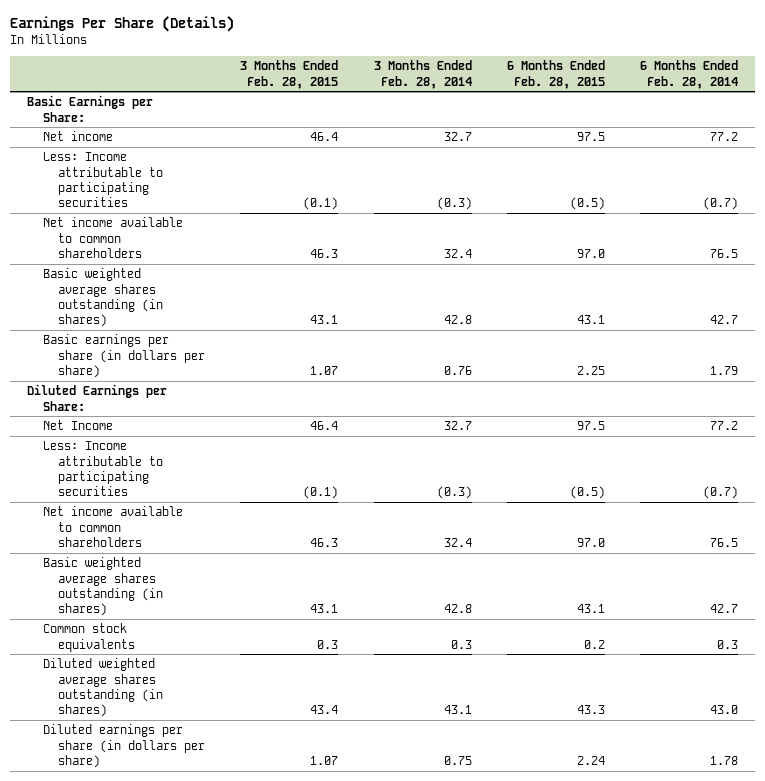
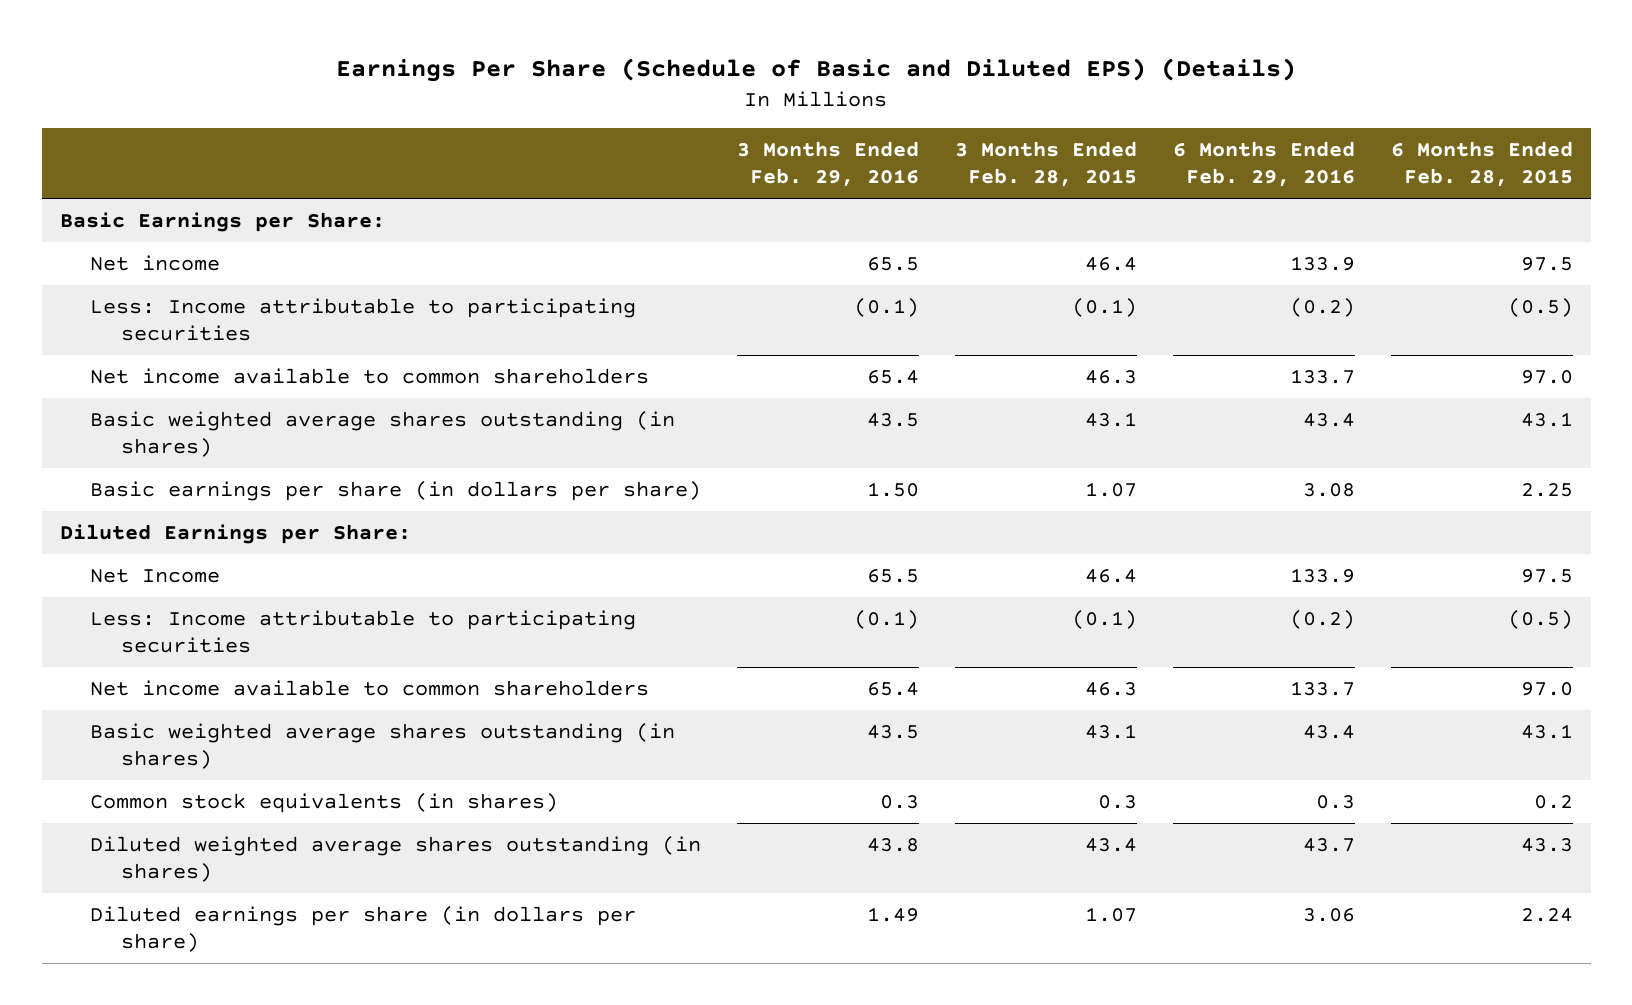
[9,16,234,33] Earnings Per Share (Details) -> [336,58,1297,83] Earnings Per Share (Schedule of Basic and Diluted EPS) (Details)
[373,60,472,89] 3 Months Ended Feb. 28, 2014 -> none
[639,60,738,89] 6 Months Ended Feb. 28, 2014 -> none
none -> [737,141,920,188] 3 Months Ended Feb. 29, 2016
none -> [1172,141,1355,188] 6 Months Ended Feb. 29, 2016
[42,623,136,652] Common stock equivalents -> [90,793,559,814] Common stock equivalents (in shares)

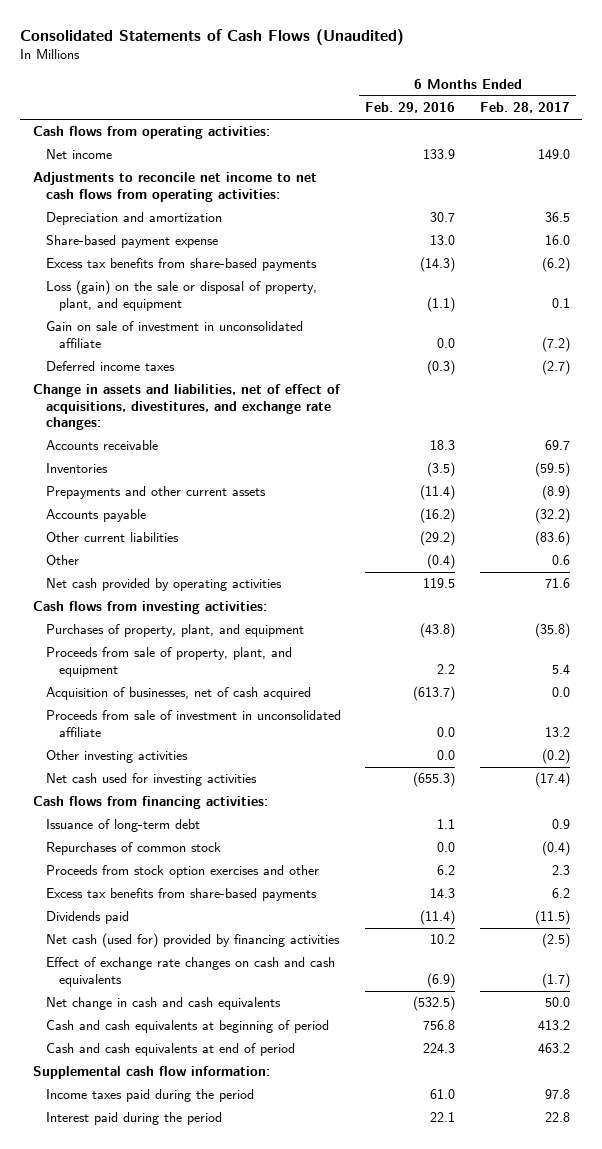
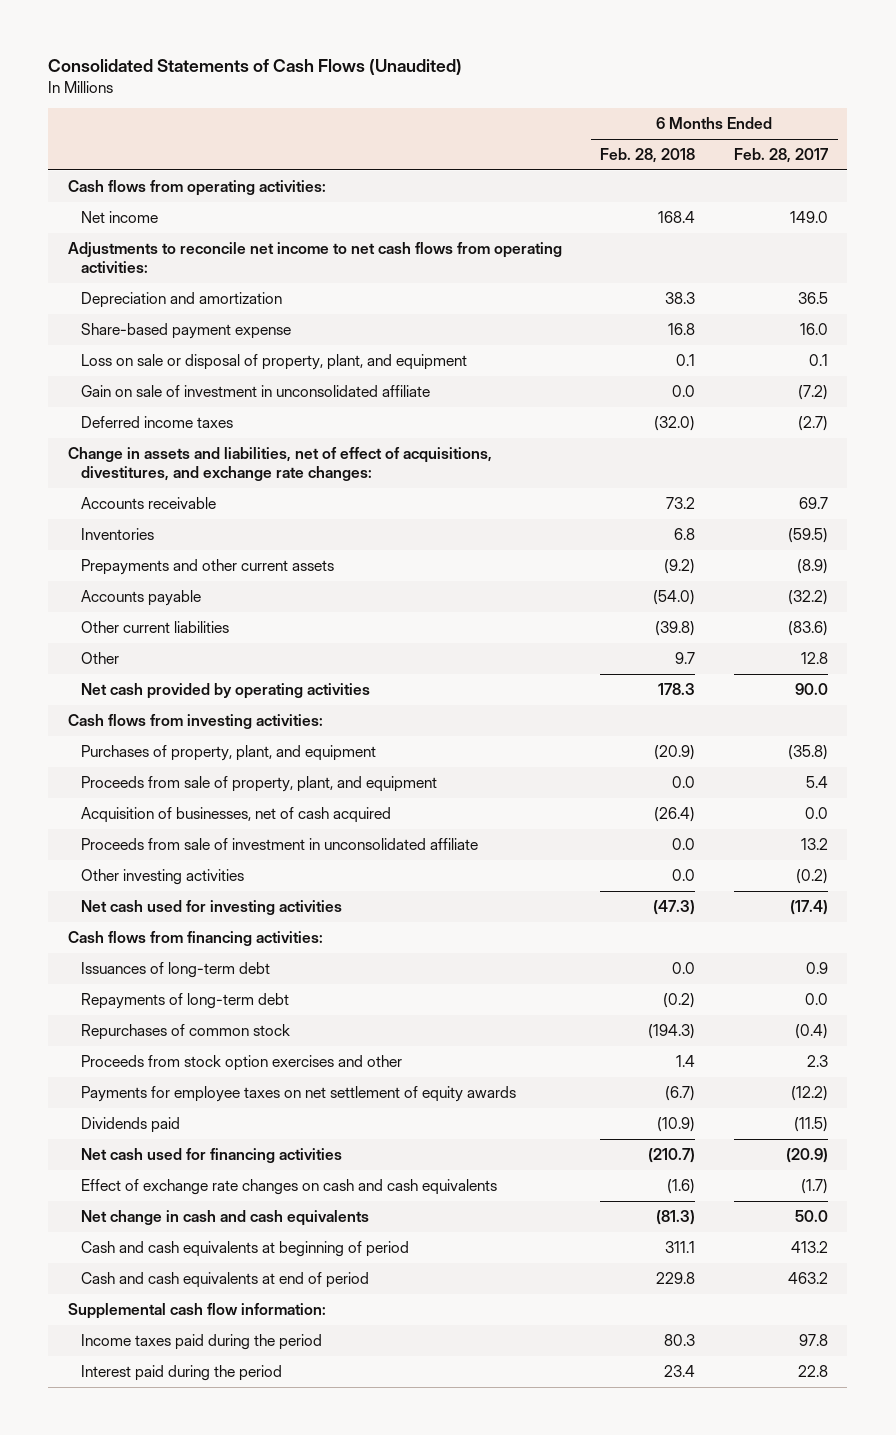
[365,102,456,114] Feb. 29, 2016 -> none
none -> [600,148,696,164] Feb. 28, 2018
[45,258,317,272] Excess tax benefits from share-based payments -> none
[45,280,317,311] Loss (gain) on the sale or disposal of property, plant, and equipment -> [80,354,467,371] Loss on sale or disposal of property, plant, and equipment
[551,555,570,566] 0.6 -> [801,652,829,665] 12.8
[544,578,570,589] 71.6 -> [795,683,829,696] 90.0
[45,819,200,833] Issuance of long-term debt -> [80,962,270,979] Issuances of long-term debt
none -> [80,993,289,1010] Repayments of long-term debt
[45,888,317,902] Excess tax benefits from share-based payments -> none
none -> [80,1086,516,1103] Payments for employee taxes on net settlement of equity awards
[45,933,340,949] Net cash (used for) provided by financing activities -> [80,1148,342,1164] Net cash used for financing activities
[541,933,570,949] (2.5) -> [786,1148,829,1164] (20.9)

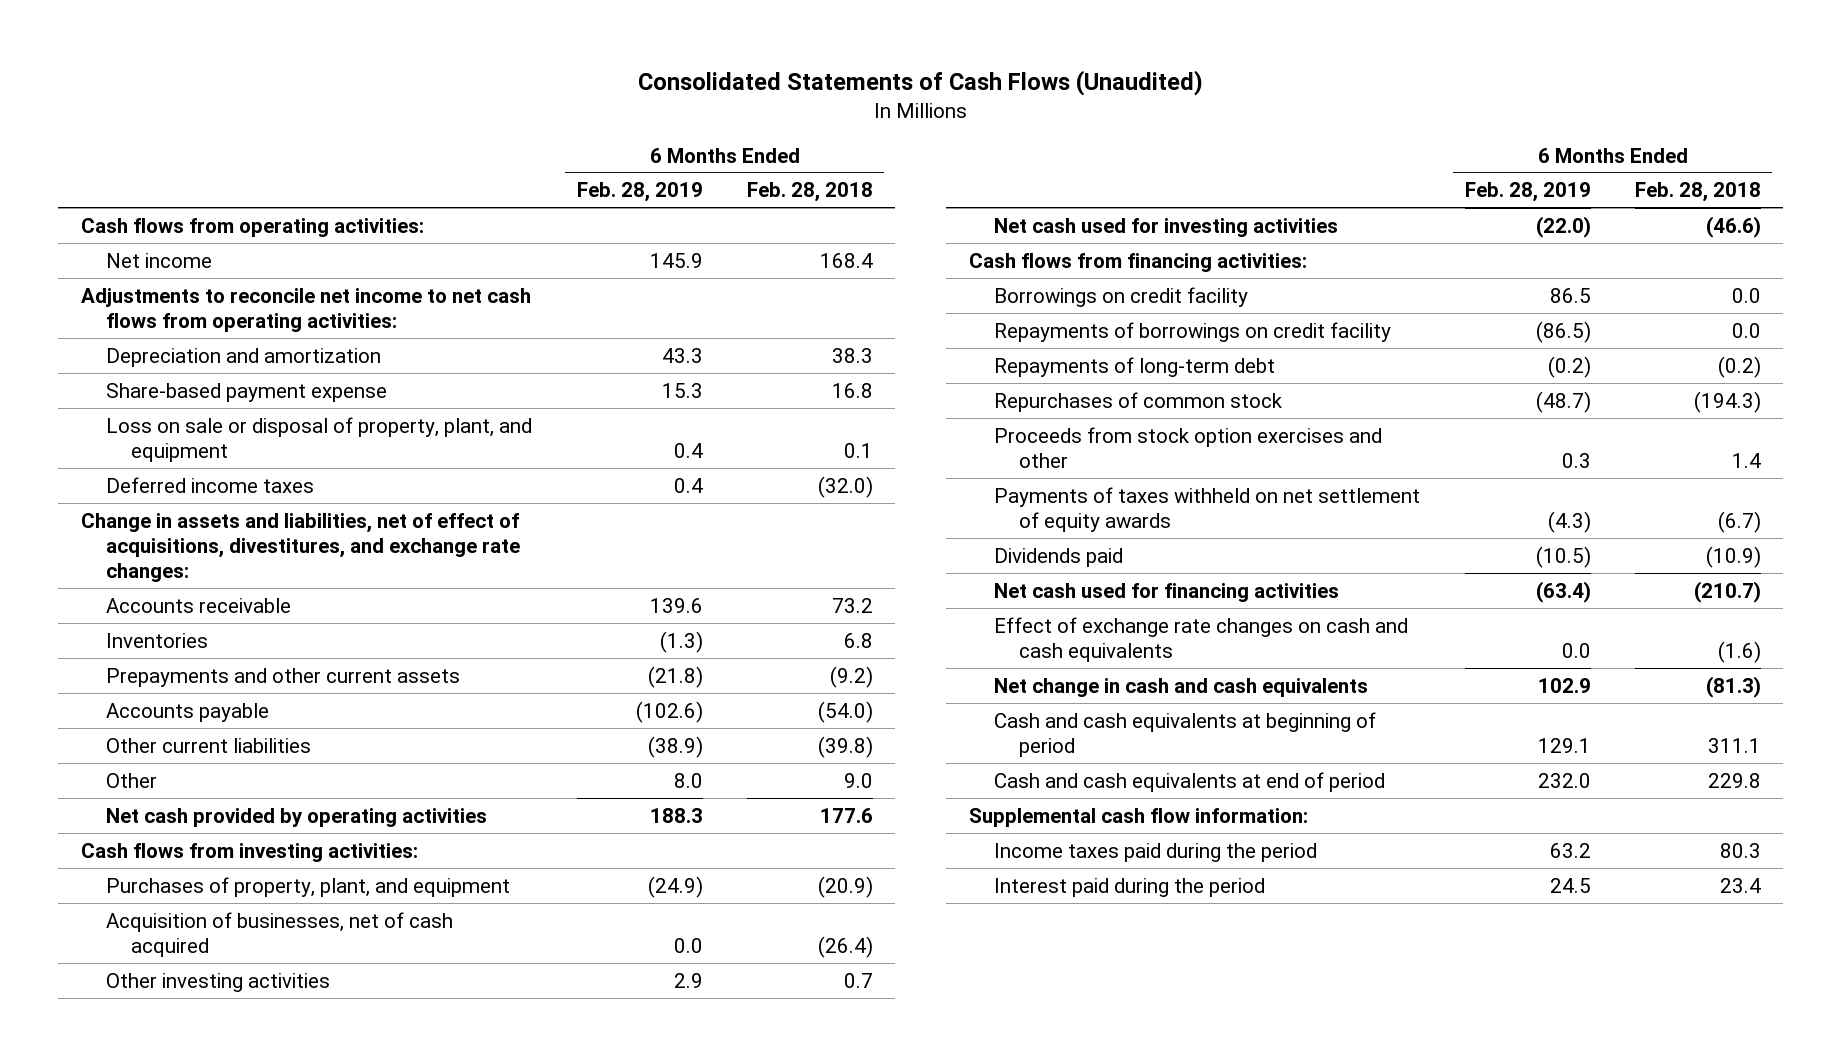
[734,148,829,164] Feb. 28, 2017 -> none
none -> [576,182,703,203] Feb. 28, 2019
[80,385,430,398] Gain on sale of investment in unconsolidated affiliate -> none
[675,652,696,665] 9.7 -> [844,772,874,788] 9.0
[658,683,696,696] 178.3 -> [820,807,874,823] 177.6
[80,776,437,793] Proceeds from sale of property, plant, and equipment -> none
[80,838,478,851] Proceeds from sale of investment in unconsolidated affiliate -> none
[672,869,696,882] 0.0 -> [844,972,874,988] 0.7
[653,900,696,916] (47.3) -> [1706,215,1762,238] (46.6)
[80,962,270,979] Issuances of long-term debt -> none
none -> [994,286,1249,307] Borrowings on credit facility
none -> [994,321,1392,342] Repayments of borrowings on credit facility
[80,1086,516,1103] Payments for employee taxes on net settlement of equity awards -> [994,486,1421,532] Payments of taxes withheld on net settlement of equity awards

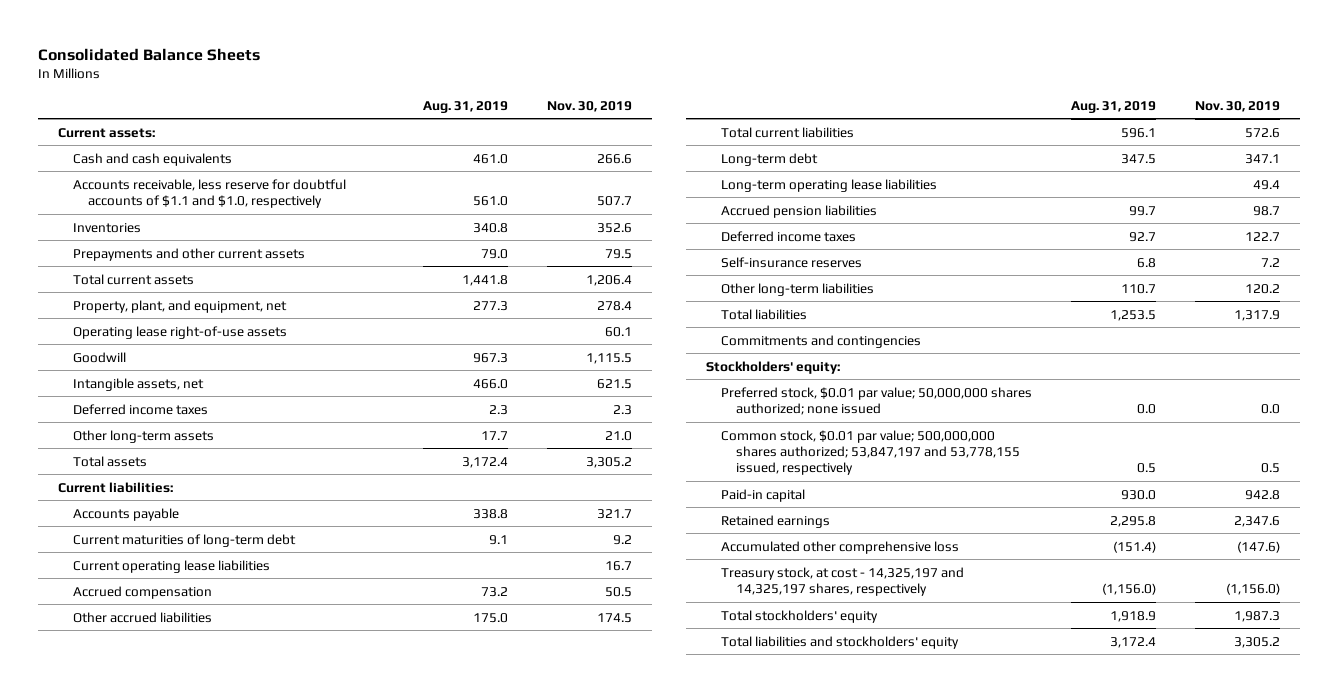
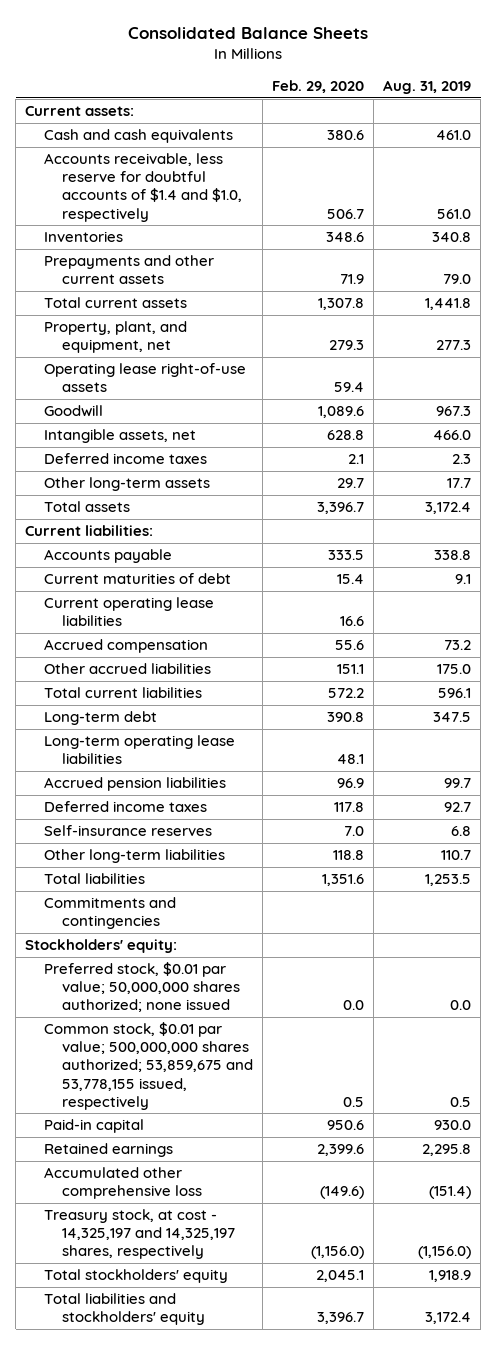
[547,100,633,112] Nov. 30, 2019 -> none
none -> [272,79,365,93] Feb. 29, 2020
[72,178,346,208] Accounts receivable, less reserve for doubtful accounts of $1.1 and $1.0, respectively -> [43,153,243,222] Accounts receivable, less reserve for doubtful accounts of $1.4 and $1.0, respectively
[72,533,296,547] Current maturities of long-term debt -> [43,573,231,585] Current maturities of debt
[721,429,1021,476] Common stock, $0.01 par value; 500,000,000 shares authorized; 53,847,197 and 53,778,155 issued, respectively -> [43,1022,254,1110] Common stock, $0.01 par value; 500,000,000 shares authorized; 53,859,675 and 53,778,155 issued, respectively

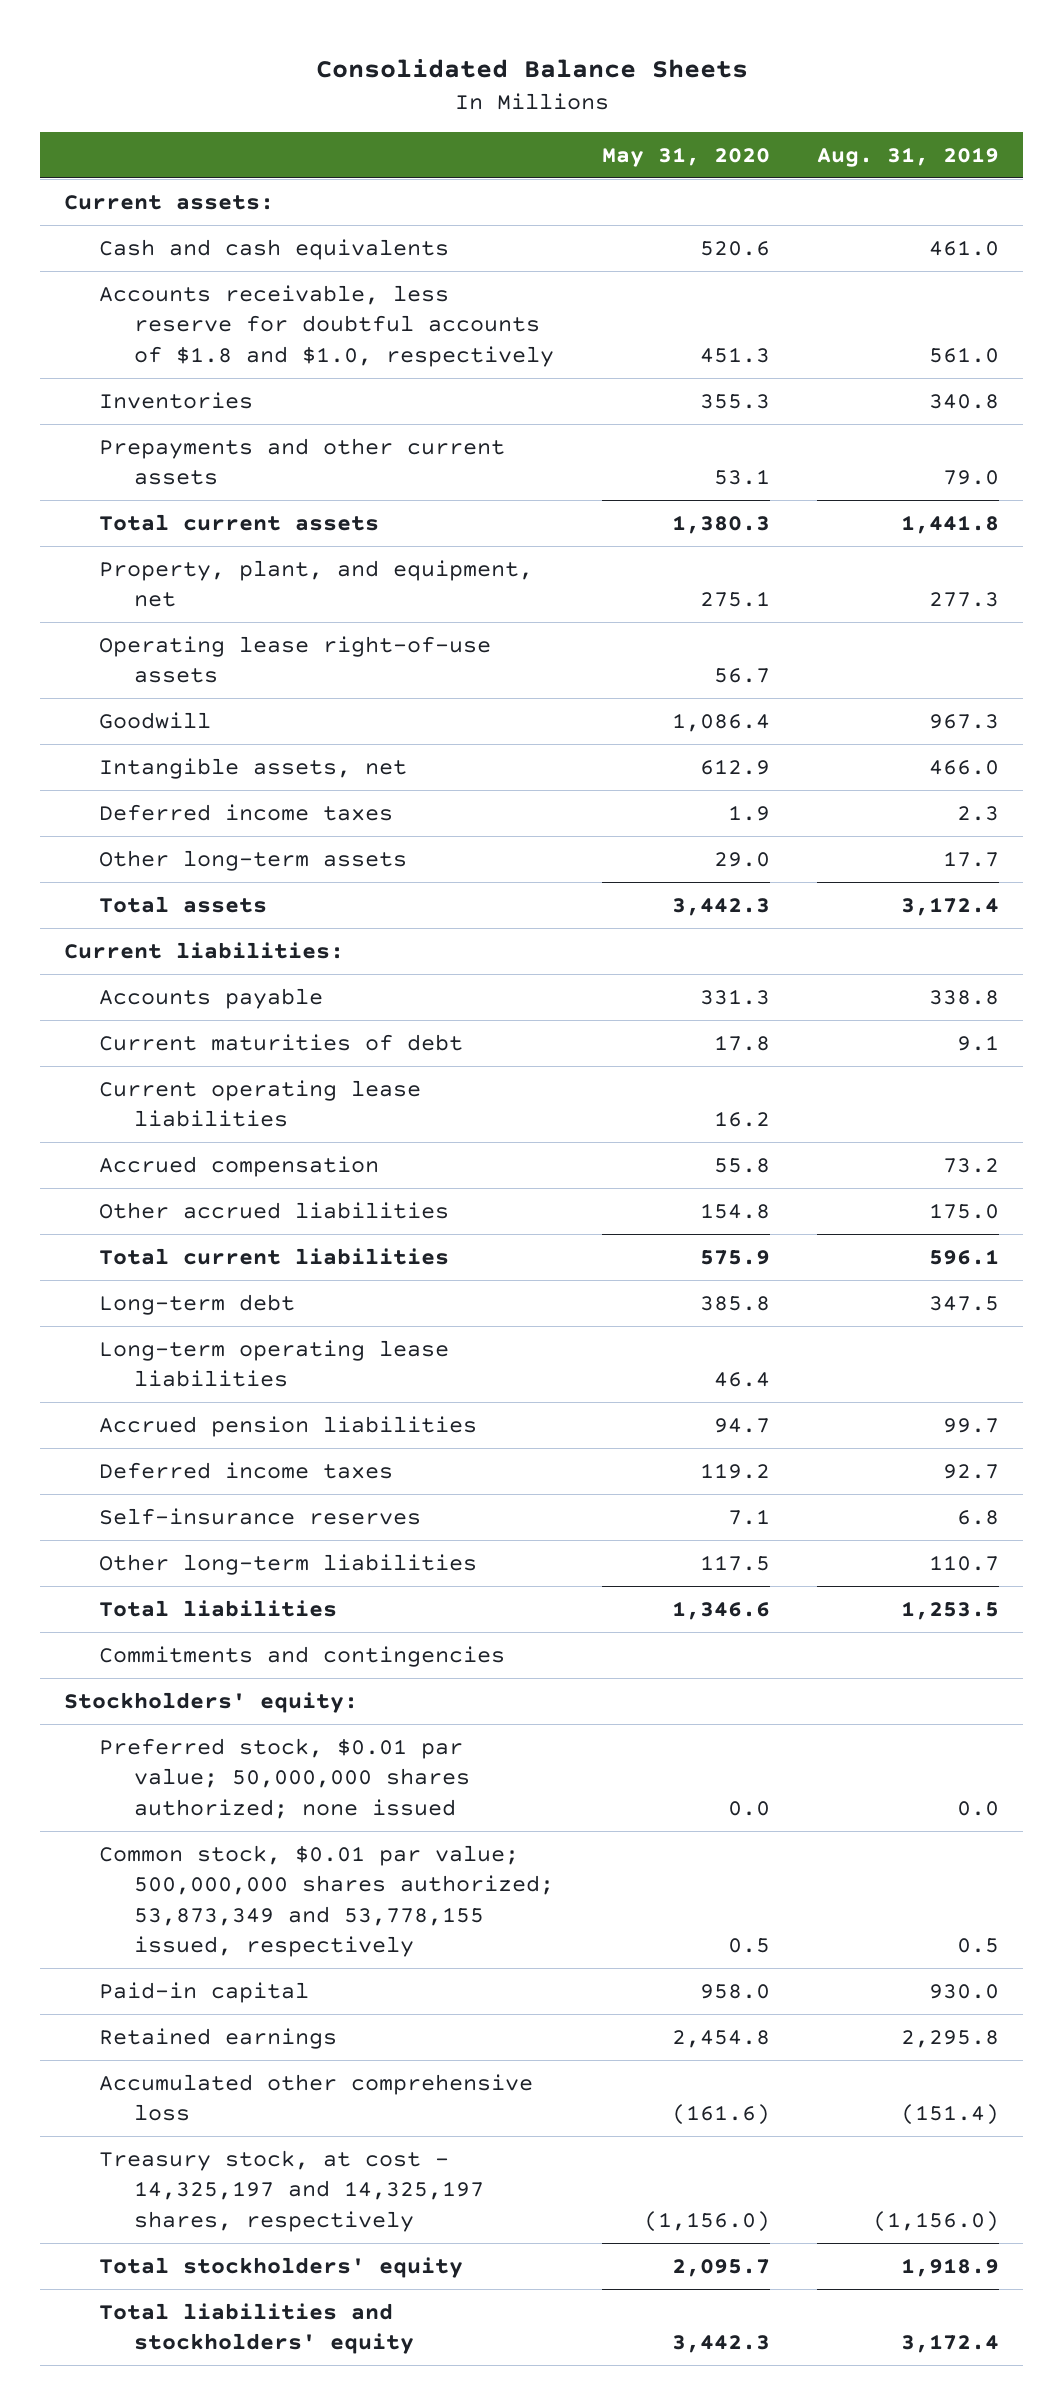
[272,79,365,93] Feb. 29, 2020 -> none
none -> [601,146,770,167] May 31, 2020
[43,153,243,222] Accounts receivable, less reserve for doubtful accounts of $1.4 and $1.0, respectively -> [99,284,555,367] Accounts receivable, less reserve for doubtful accounts of $1.8 and $1.0, respectively
[43,1022,254,1110] Common stock, $0.01 par value; 500,000,000 shares authorized; 53,859,675 and 53,778,155 issued, respectively -> [99,1844,555,1958] Common stock, $0.01 par value; 500,000,000 shares authorized; 53,873,349 and 53,778,155 issued, respectively

